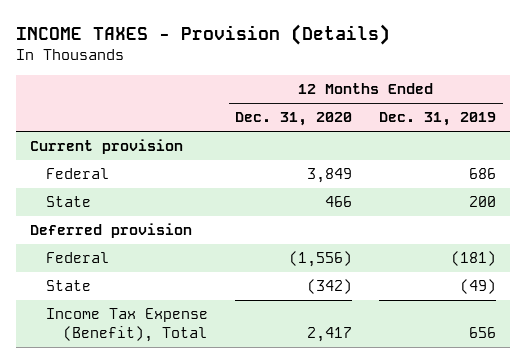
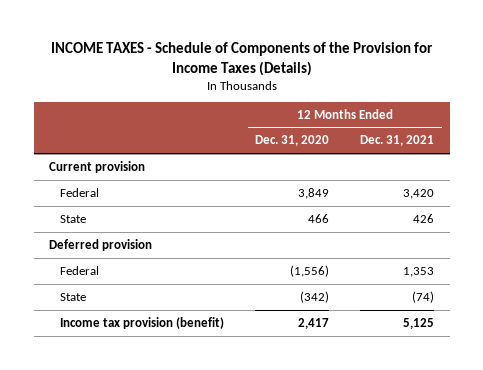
[16,23,391,45] INCOME TAXES - Provision (Details) -> [50,42,433,76] INCOME TAXES - Schedule of Components of the Provision for Income Taxes (Details)
[379,112,497,127] Dec. 31, 2019 -> none
none -> [360,135,435,147] Dec. 31, 2021
[46,308,209,343] Income Tax Expense (Benefit), Total -> [60,316,225,329] Income tax provision (benefit)

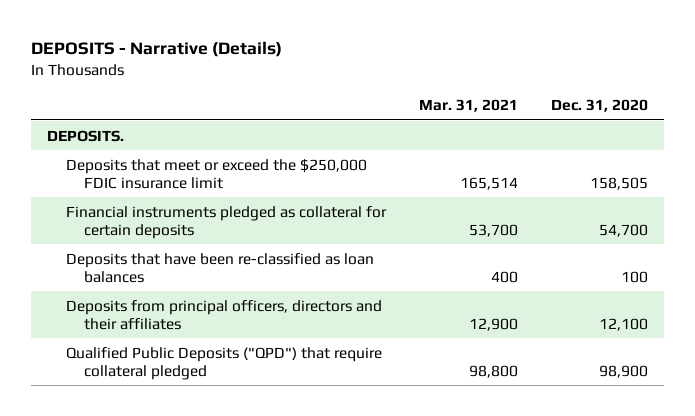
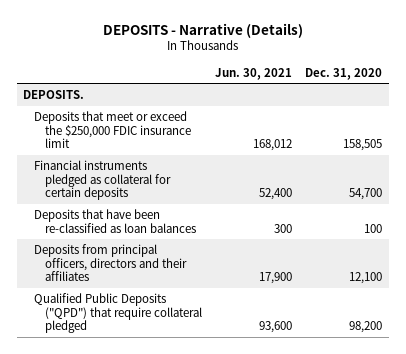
[418,99,518,113] Mar. 31, 2021 -> none
none -> [215,67,293,80] Jun. 30, 2021
[598,364,648,378] 98,900 -> [349,321,383,334] 98,200

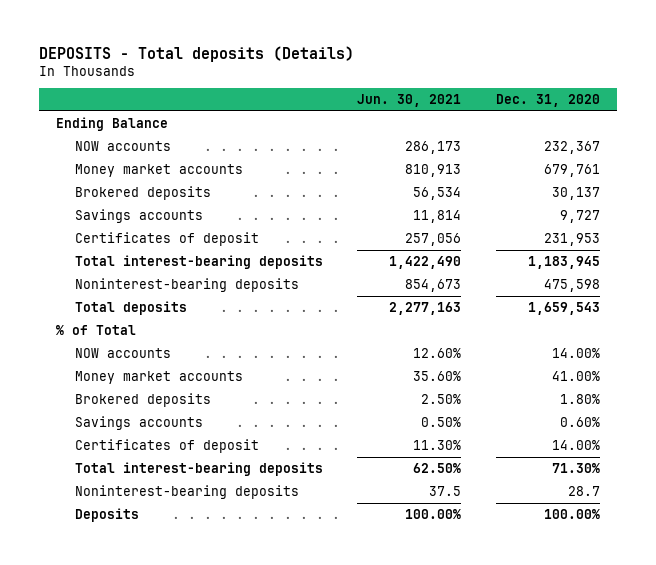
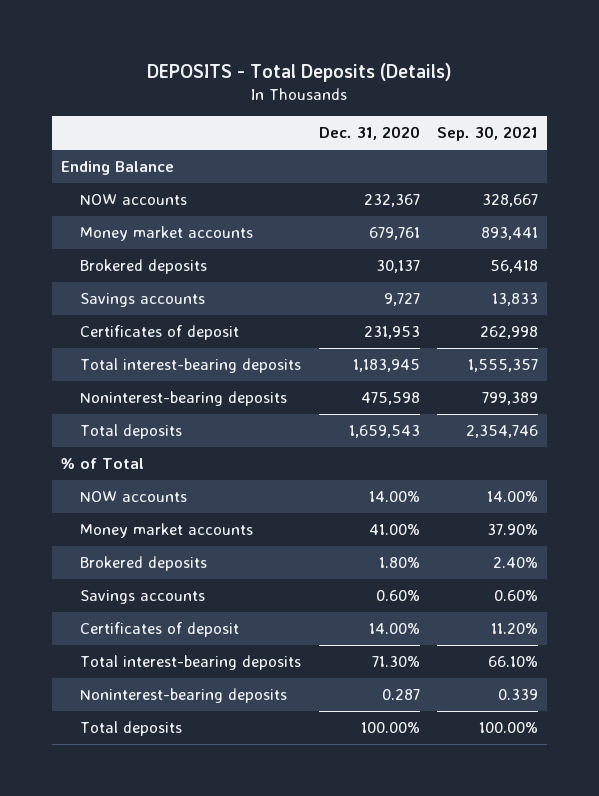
[39,45,355,62] DEPOSITS - Total deposits (Details) -> [147,62,453,82] DEPOSITS - Total Deposits (Details)
[357,94,462,108] Jun. 30, 2021 -> none
none -> [437,126,539,142] Sep. 30, 2021
[567,485,600,496] 28.7 -> [381,688,420,700] 0.287
[74,507,139,522] Deposits -> [79,720,182,736] Total deposits

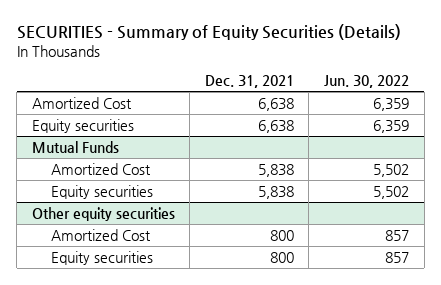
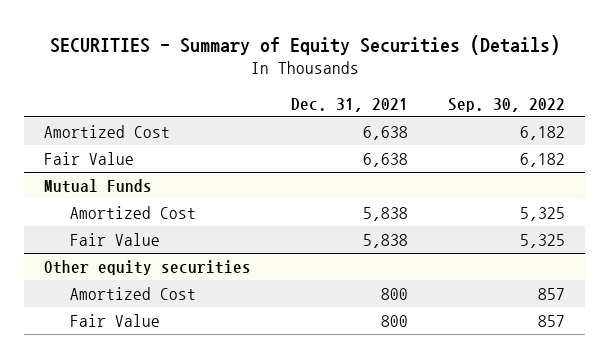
[323,74,409,88] Jun. 30, 2022 -> none
none -> [448,98,566,113] Sep. 30, 2022
[31,118,134,133] Equity securities -> [44,151,135,165] Fair Value
[51,184,154,199] Equity securities -> [69,232,160,246] Fair Value
[51,250,154,265] Equity securities -> [69,313,160,327] Fair Value

